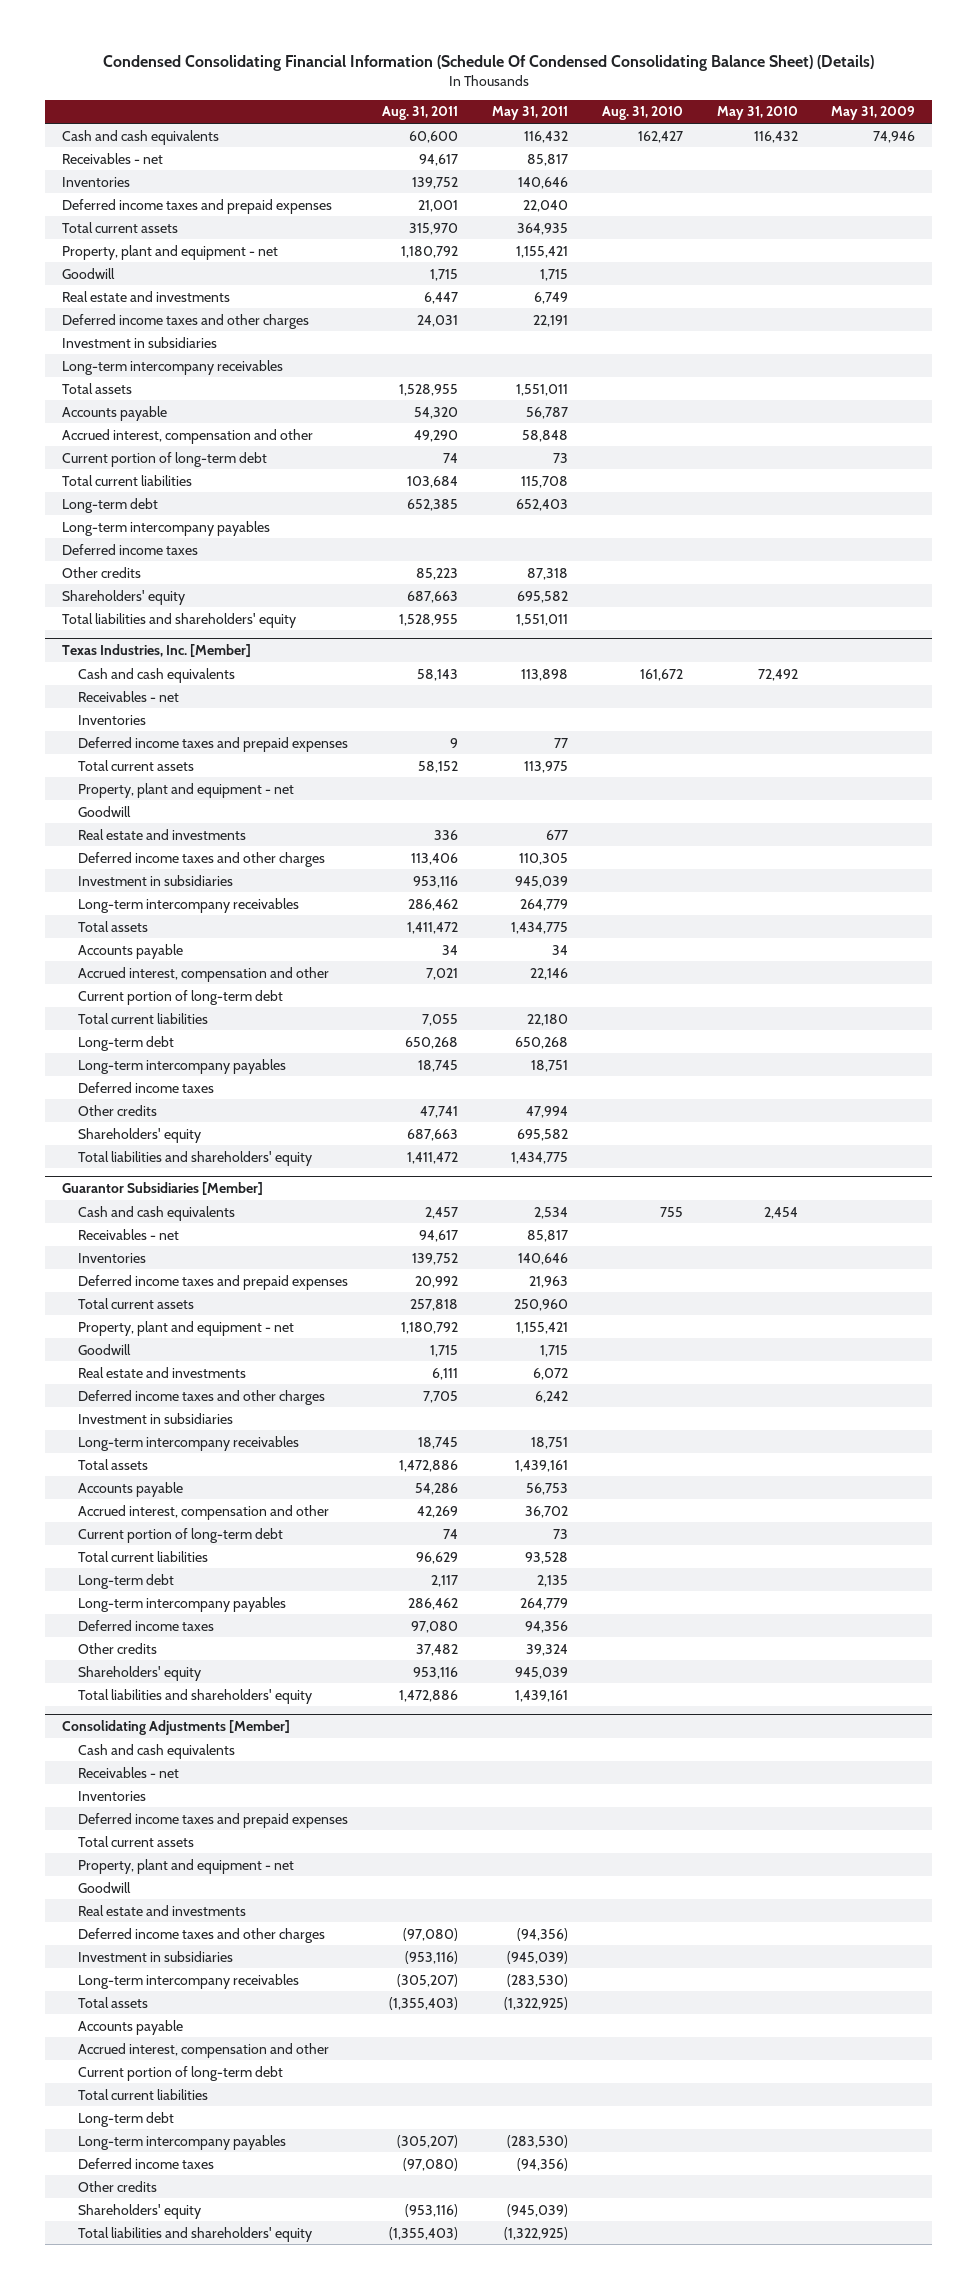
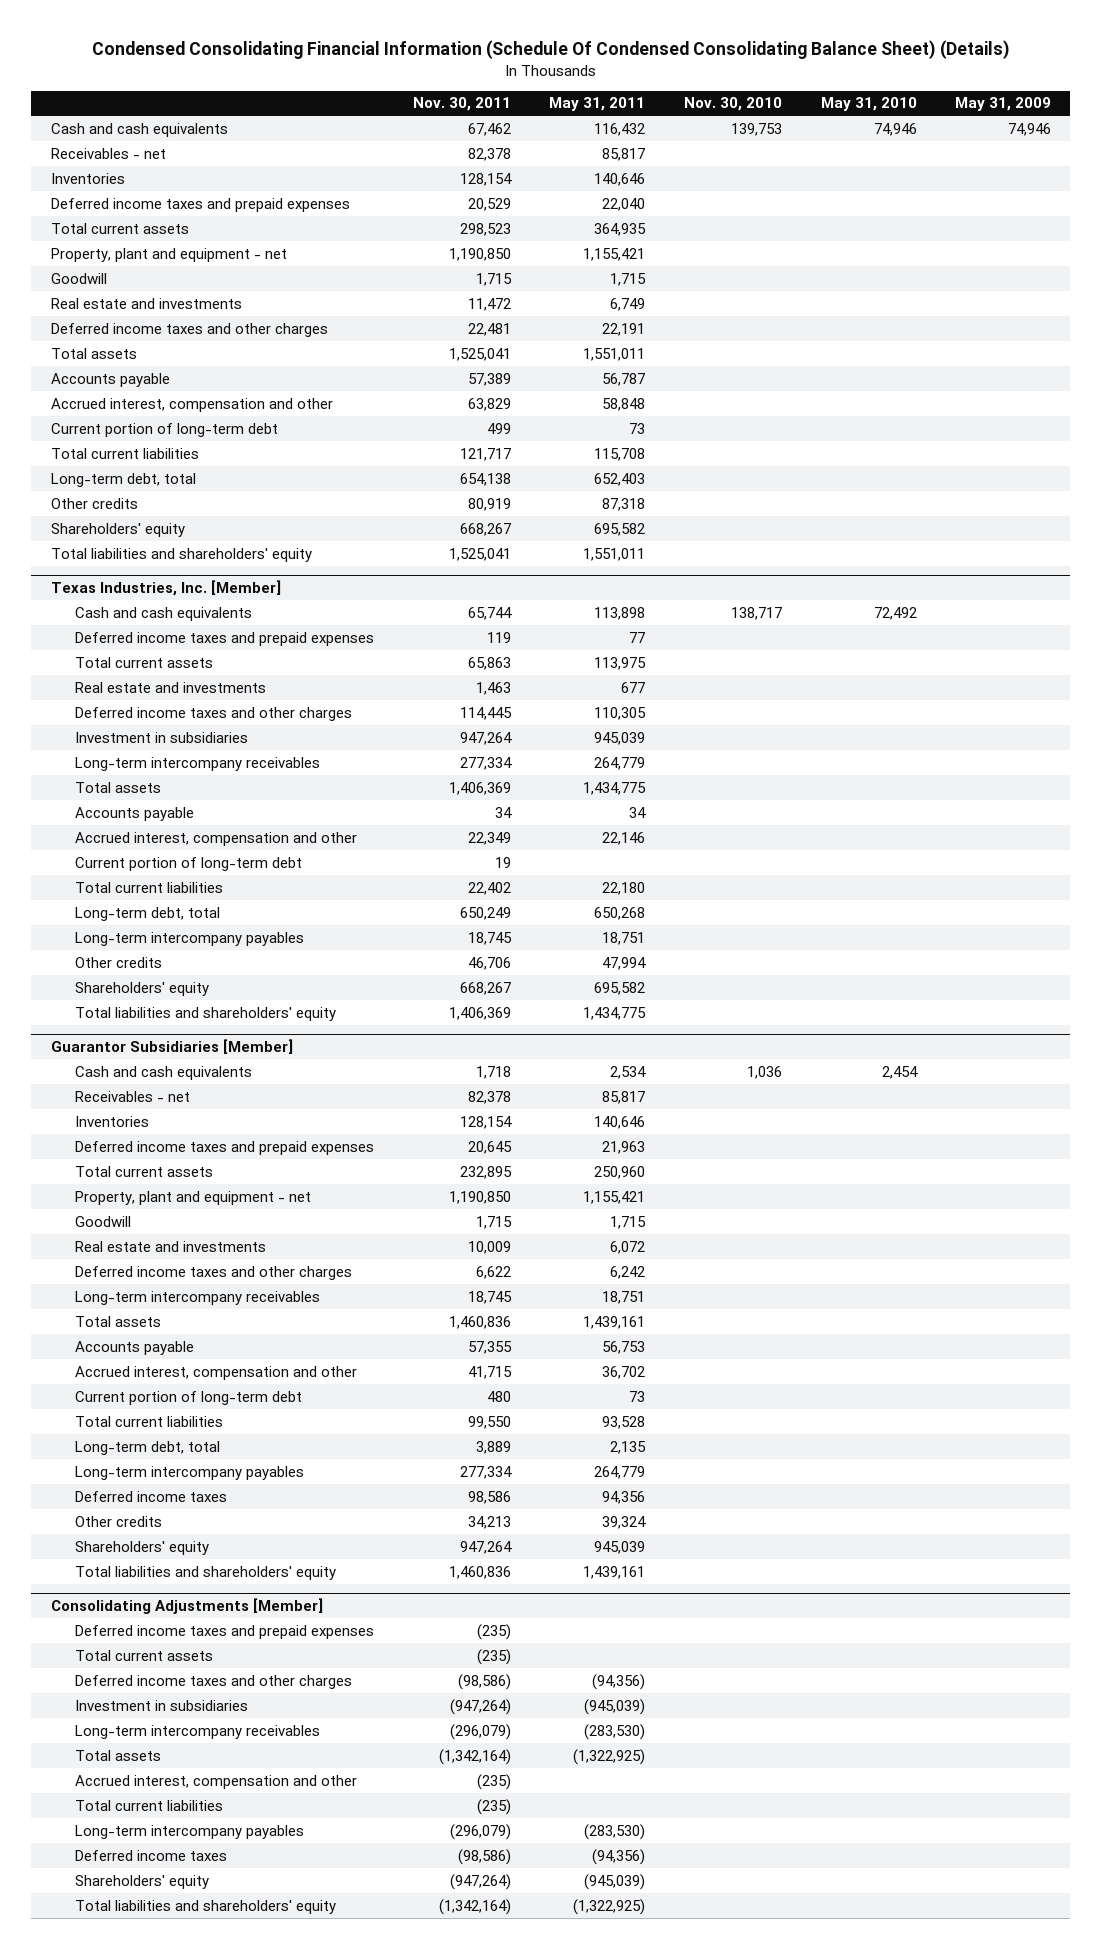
[381,106,458,121] Aug. 31, 2011 -> none
[601,106,683,121] Aug. 31, 2010 -> none
none -> [412,97,511,112] Nov. 30, 2011
none -> [683,97,782,112] Nov. 30, 2010
[753,130,798,143] 116,432 -> [873,122,917,136] 74,946
[61,336,217,348] Investment in subsidiaries -> none
[61,359,283,375] Long-term intercompany receivables -> none
[61,520,270,536] Long-term intercompany payables -> none
[61,543,198,555] Deferred income taxes -> none
[61,497,158,513] Long-term debt -> [50,472,196,487] Long-term debt, total
[77,690,179,702] Receivables - net -> none
[77,714,146,725] Inventories -> none
[77,782,294,798] Property, plant and equipment - net -> none
[77,805,131,817] Goodwill -> none
[77,1035,174,1051] Long-term debt -> [74,906,220,921] Long-term debt, total
[77,1081,214,1093] Deferred income taxes -> none
[77,1412,233,1424] Investment in subsidiaries -> none
[77,1573,174,1589] Long-term debt -> [74,1440,220,1455] Long-term debt, total
[77,1743,235,1759] Cash and cash equivalents -> none
[77,1766,179,1778] Receivables - net -> none
[77,1790,146,1801] Inventories -> none
[77,1858,294,1874] Property, plant and equipment - net -> none
[77,1881,131,1893] Goodwill -> none
[77,1904,246,1916] Real estate and investments -> none
[77,2019,183,2035] Accounts payable -> none
[77,2065,283,2081] Current portion of long-term debt -> none
[77,2111,174,2127] Long-term debt -> none
[77,2180,157,2192] Other credits -> none

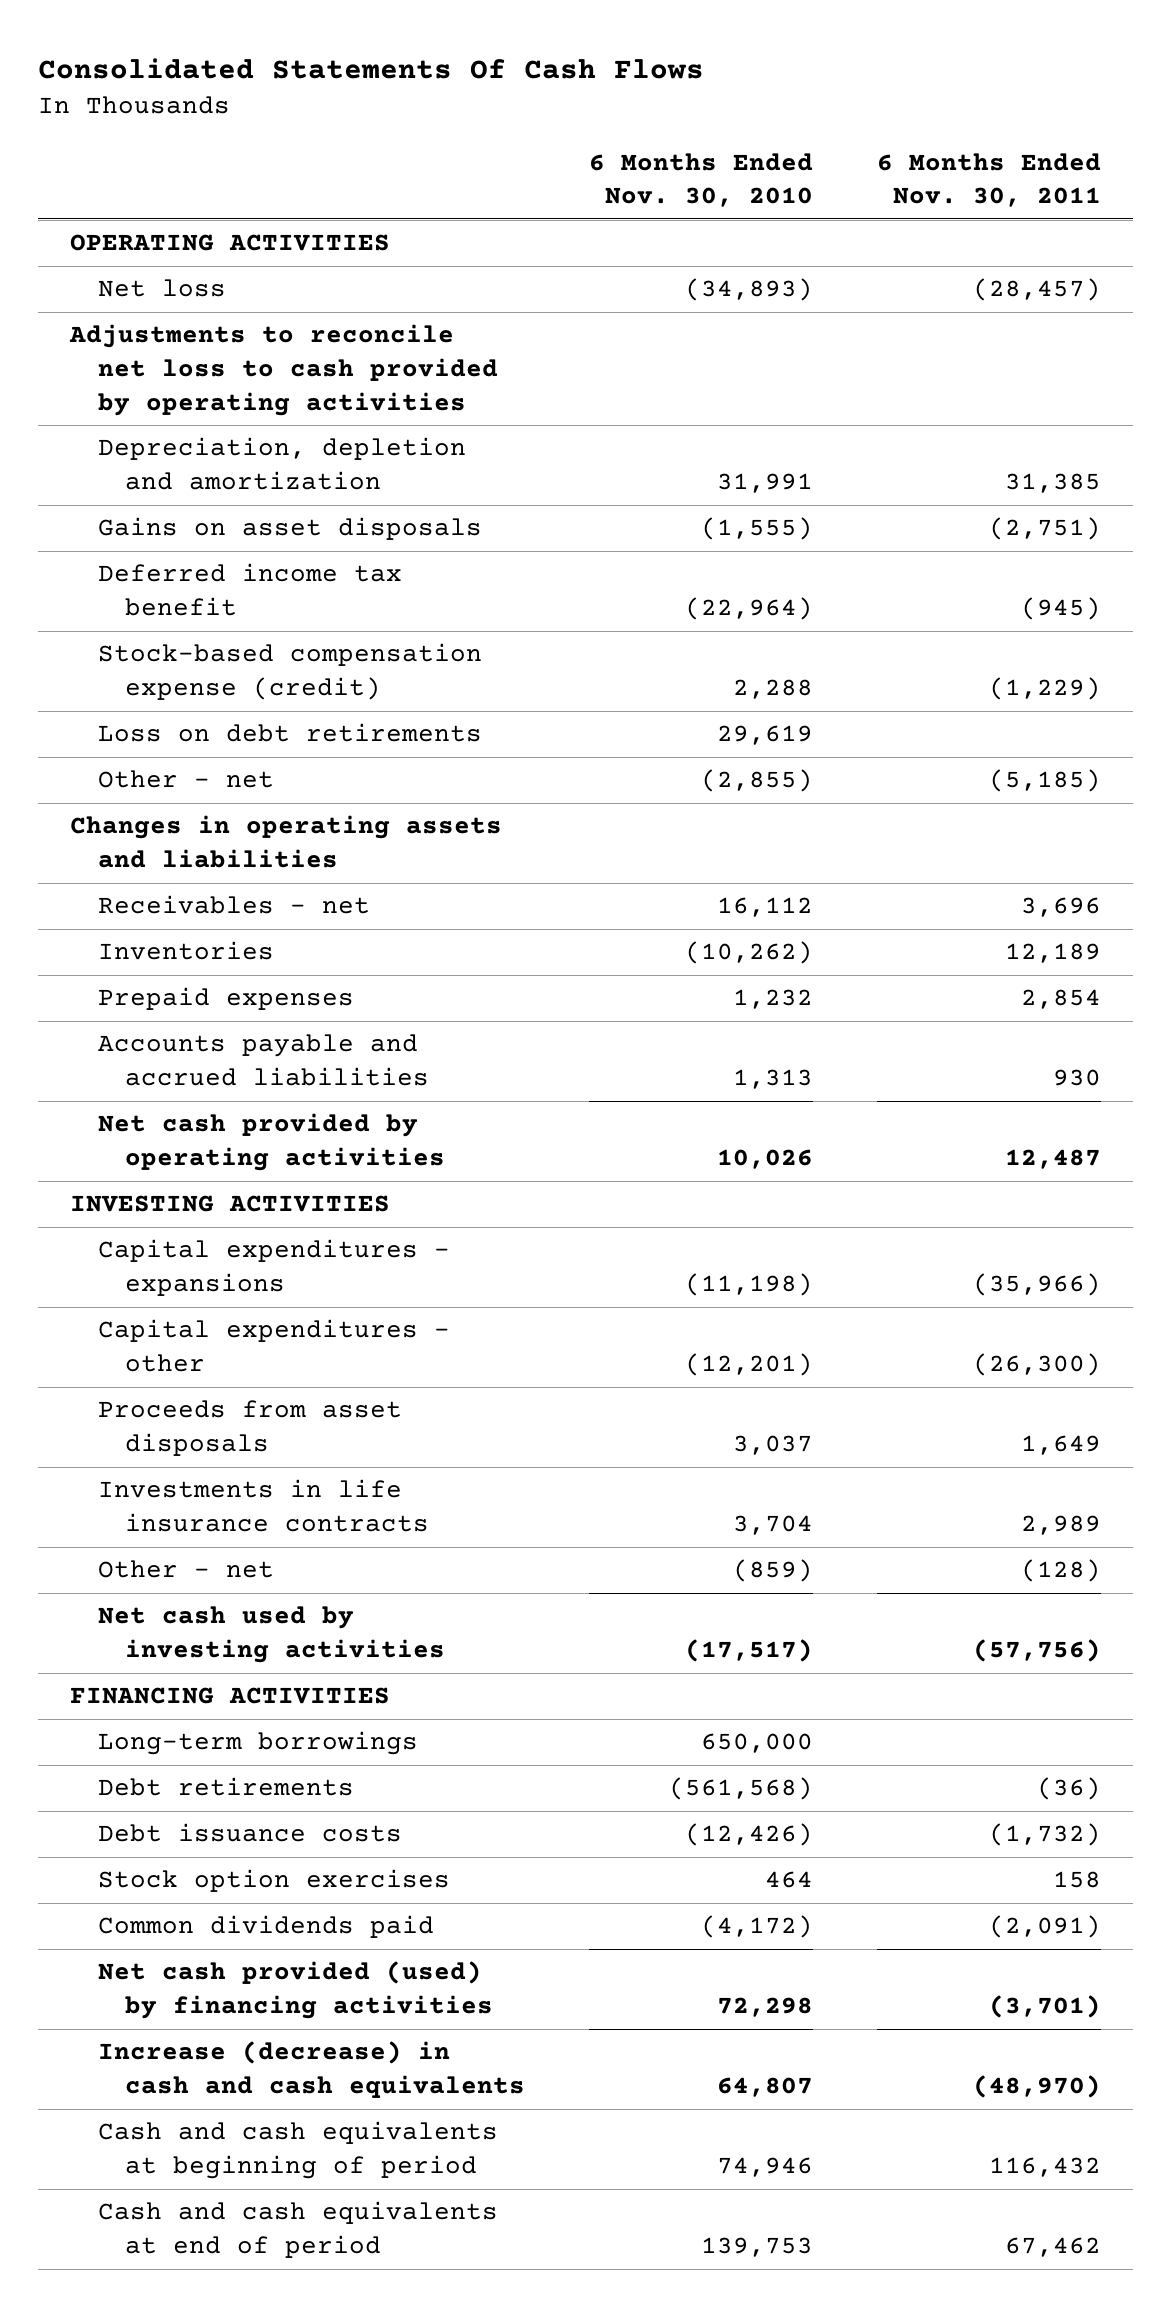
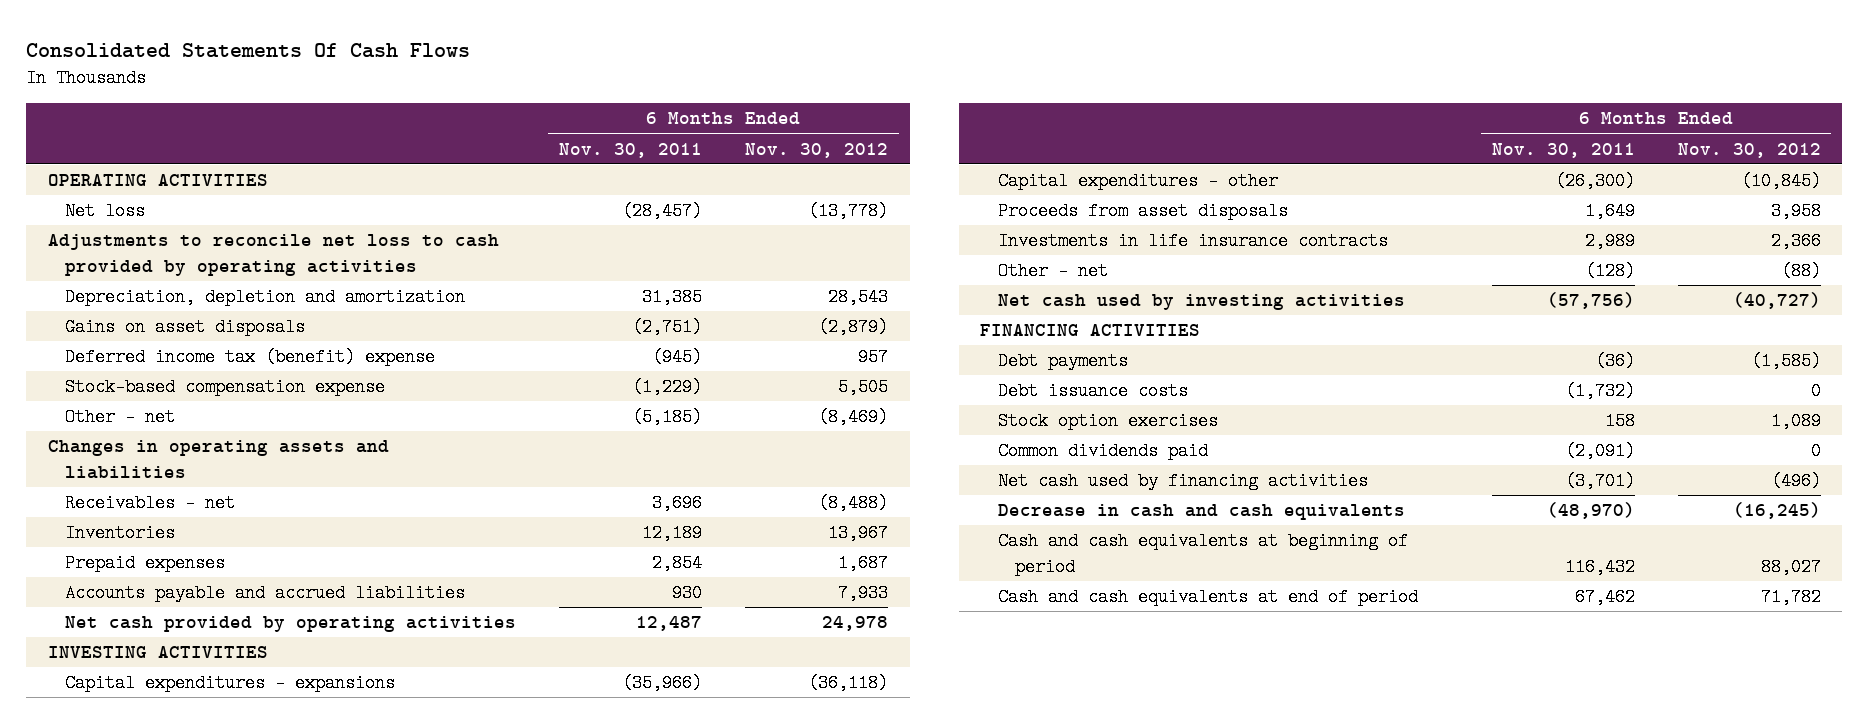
[589,152,814,208] 6 Months Ended Nov. 30, 2010 -> none
none -> [745,142,889,158] Nov. 30, 2012
[97,723,482,743] Loss on debt retirements -> none
[97,563,402,617] Deferred income tax benefit -> [64,348,435,367] Deferred income tax (benefit) expense
[97,643,482,701] Stock-based compensation expense (credit) -> [64,378,385,397] Stock-based compensation expense
[97,1731,418,1756] Long-term borrowings -> none
[97,1777,354,1797] Debt retirements -> [997,352,1128,371] Debt payments
[97,1961,494,2020] Net cash provided (used) by financing activities -> [997,472,1368,491] Net cash used by financing activities
[97,2041,526,2099] Increase (decrease) in cash and cash equivalents -> [997,504,1405,521] Decrease in cash and cash equivalents

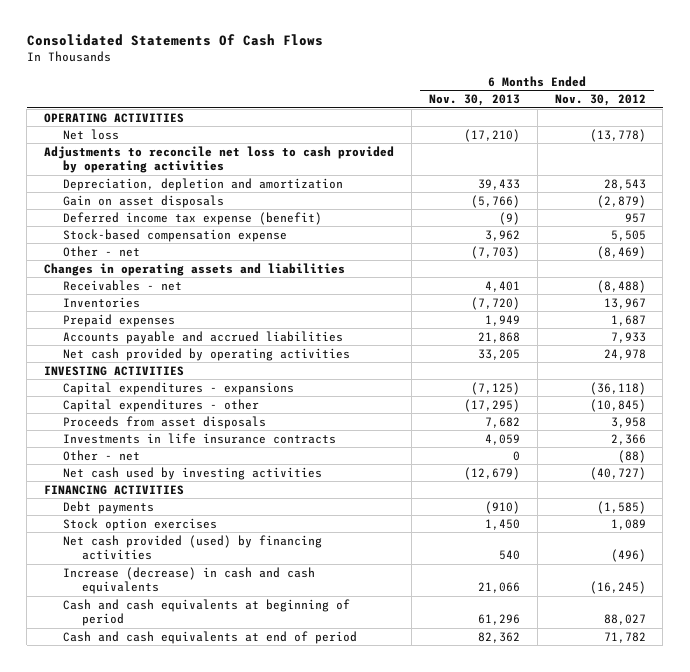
[558,142,702,158] Nov. 30, 2011 -> none
none -> [428,94,520,107] Nov. 30, 2013
[64,318,305,337] Gains on asset disposals -> [63,194,225,208] Gain on asset disposals
[64,348,435,367] Deferred income tax (benefit) expense -> [63,211,323,225] Deferred income tax expense (benefit)
[997,382,1188,401] Debt issuance costs -> none
[997,442,1208,461] Common dividends paid -> none
[997,472,1368,491] Net cash used by financing activities -> [63,534,323,561] Net cash provided (used) by financing activities
[997,504,1405,521] Decrease in cash and cash equivalents -> [63,566,316,595] Increase (decrease) in cash and cash equivalents

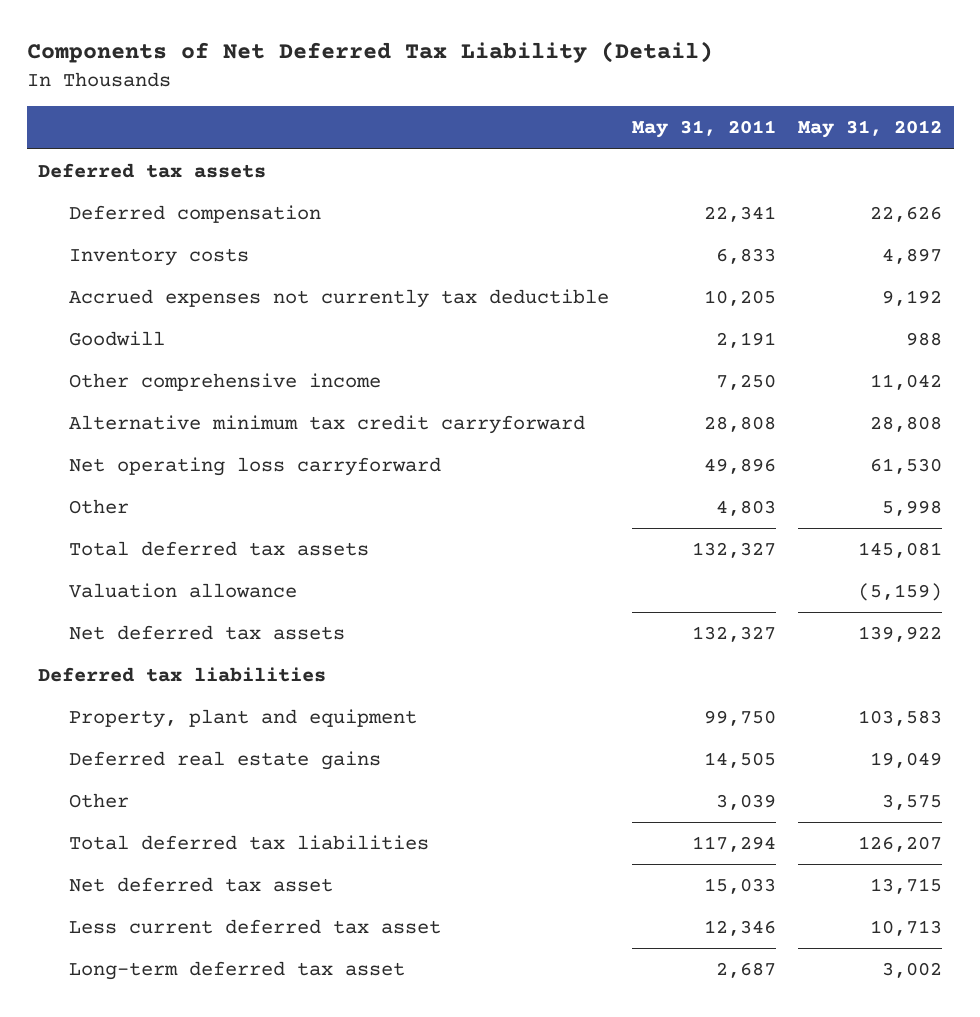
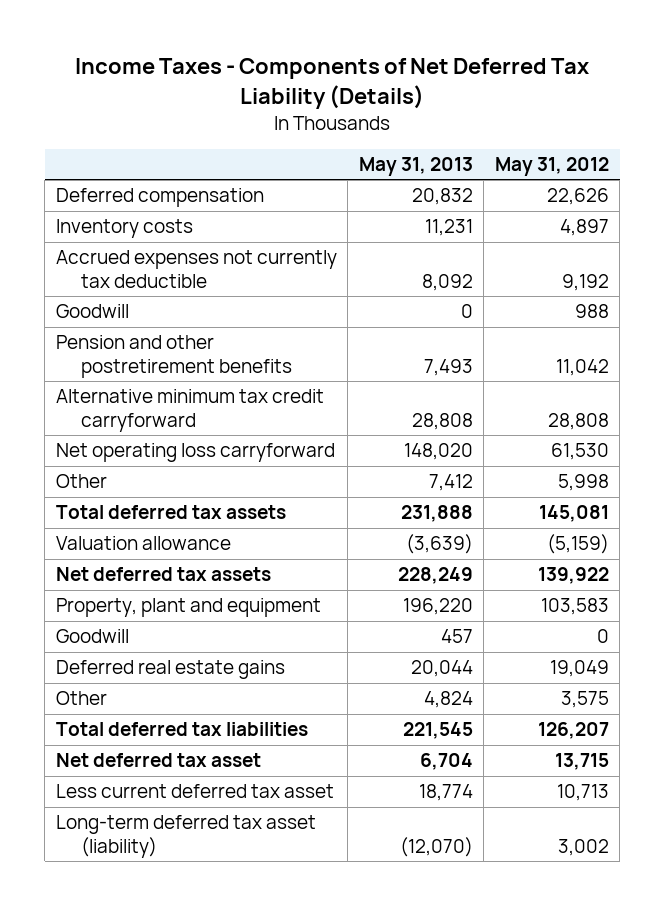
[26,41,713,64] Components of Net Deferred Tax Liability (Detail) -> [75,58,590,109] Income Taxes - Components of Net Deferred Tax Liability (Details)
[631,120,776,139] May 31, 2011 -> none
none -> [358,157,473,177] May 31, 2013
[38,162,267,178] Deferred tax assets -> none
[68,372,381,391] Other comprehensive income -> [55,335,293,379] Pension and other postretirement benefits
[38,666,327,682] Deferred tax liabilities -> none
none -> [55,629,129,644] Goodwill
[68,960,405,980] Long-term deferred tax asset -> [55,815,316,859] Long-term deferred tax asset (liability)

